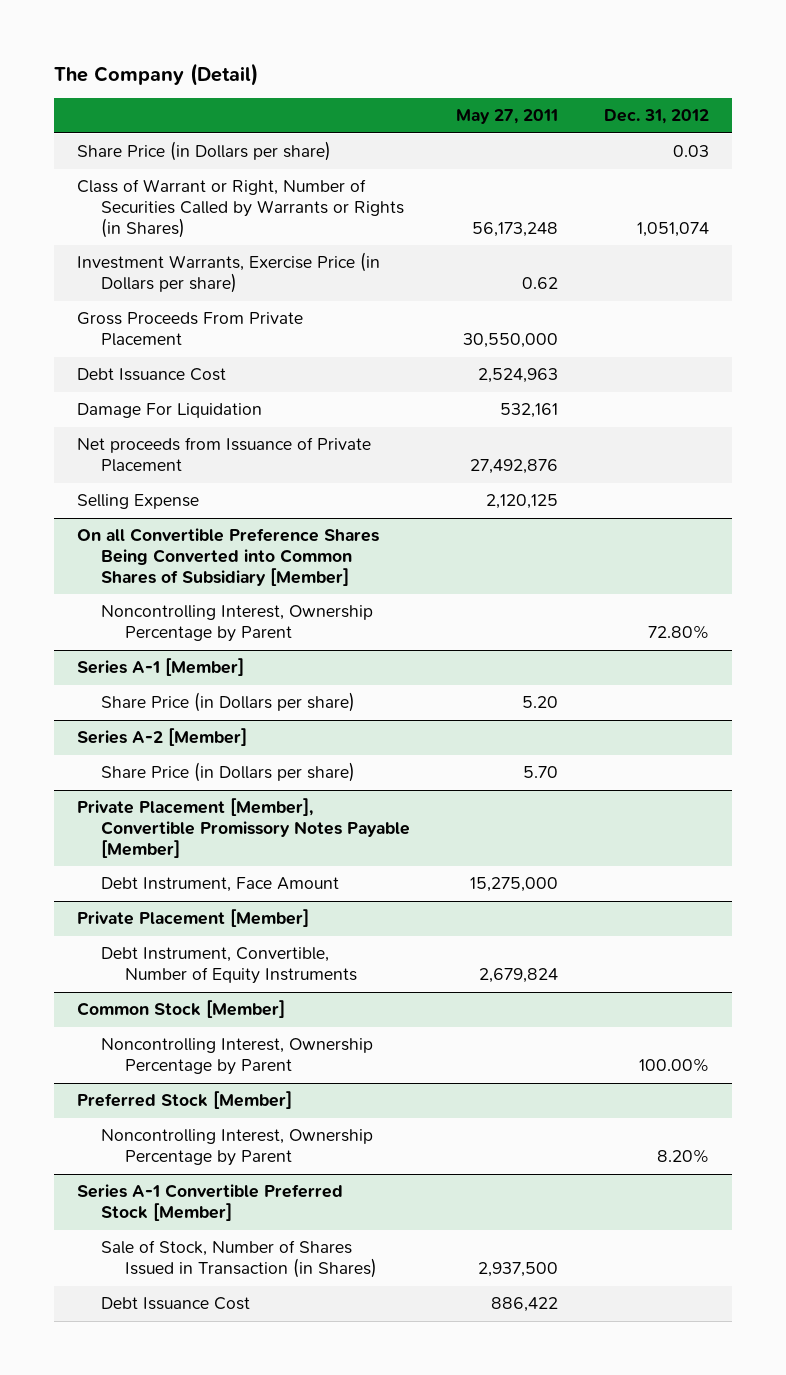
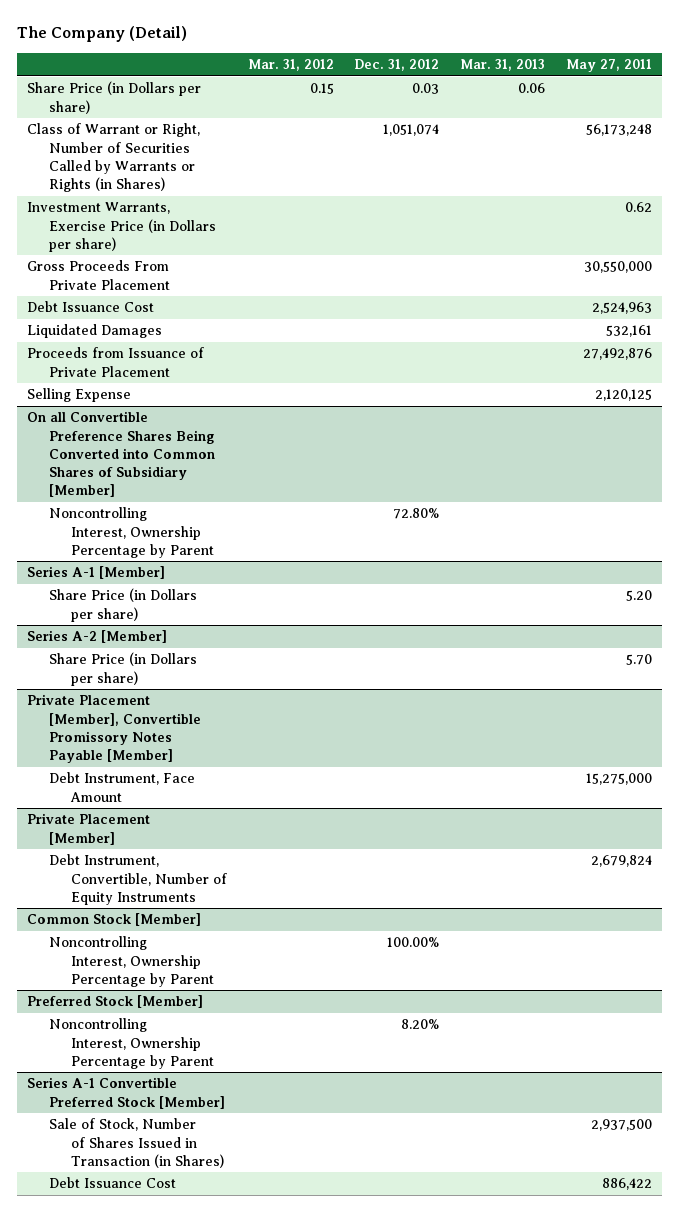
none -> [247,58,334,71] Mar. 31, 2012
none -> [460,58,546,71] Mar. 31, 2013
[76,403,262,419] Damage For Liquidation -> [26,324,162,339] Liquidated Damages
[76,437,371,473] Net proceeds from Issuance of Private Placement -> [26,347,204,377] Proceeds from Issuance of Private Placement

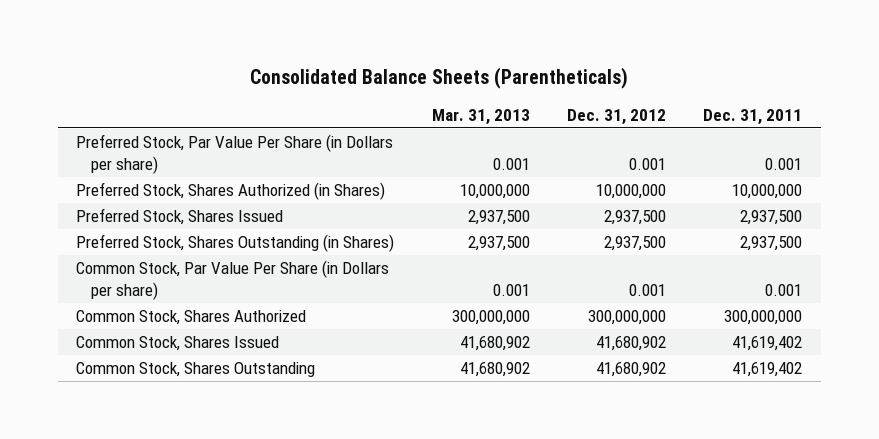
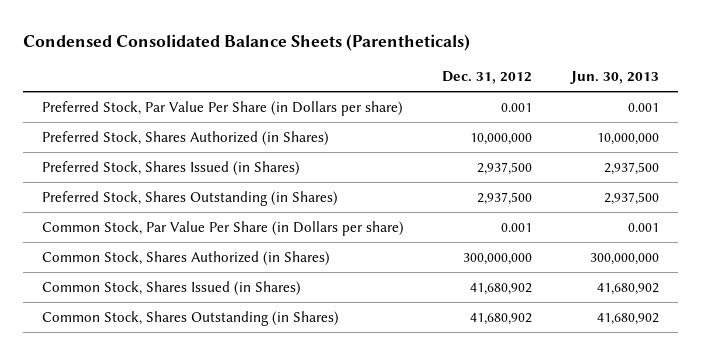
[250,67,629,90] Consolidated Balance Sheets (Parentheticals) -> [23,33,471,51] Condensed Consolidated Balance Sheets (Parentheticals)
[431,108,530,125] Mar. 31, 2013 -> none
[703,108,803,125] Dec. 31, 2011 -> none
none -> [569,71,659,85] Jun. 30, 2013
[76,208,284,226] Preferred Stock, Shares Issued -> [42,160,301,176] Preferred Stock, Shares Issued (in Shares)
[76,310,307,326] Common Stock, Shares Authorized -> [42,250,331,266] Common Stock, Shares Authorized (in Shares)
[76,336,280,352] Common Stock, Shares Issued -> [42,280,302,296] Common Stock, Shares Issued (in Shares)
[76,362,316,378] Common Stock, Shares Outstanding -> [42,310,340,326] Common Stock, Shares Outstanding (in Shares)

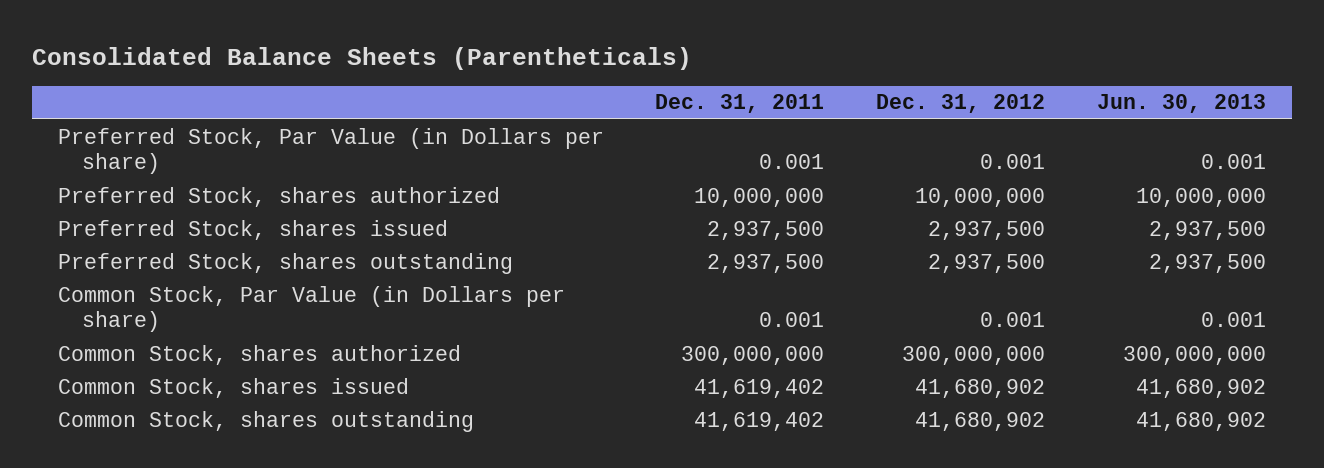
[23,33,471,51] Condensed Consolidated Balance Sheets (Parentheticals) -> [31,46,692,70] Consolidated Balance Sheets (Parentheticals)
none -> [655,94,825,114] Dec. 31, 2011
[42,100,404,116] Preferred Stock, Par Value Per Share (in Dollars per share) -> [57,127,604,175] Preferred Stock, Par Value (in Dollars per share)
[42,130,330,146] Preferred Stock, Shares Authorized (in Shares) -> [57,186,500,207] Preferred Stock, shares authorized
[42,160,301,176] Preferred Stock, Shares Issued (in Shares) -> [57,219,448,240] Preferred Stock, shares issued
[42,190,339,206] Preferred Stock, Shares Outstanding (in Shares) -> [57,252,513,274] Preferred Stock, shares outstanding
[42,220,405,236] Common Stock, Par Value Per Share (in Dollars per share) -> [57,285,565,333] Common Stock, Par Value (in Dollars per share)
[42,250,331,266] Common Stock, Shares Authorized (in Shares) -> [57,344,461,365] Common Stock, shares authorized
[42,280,302,296] Common Stock, Shares Issued (in Shares) -> [57,377,409,398] Common Stock, shares issued
[42,310,340,326] Common Stock, Shares Outstanding (in Shares) -> [57,410,474,432] Common Stock, shares outstanding

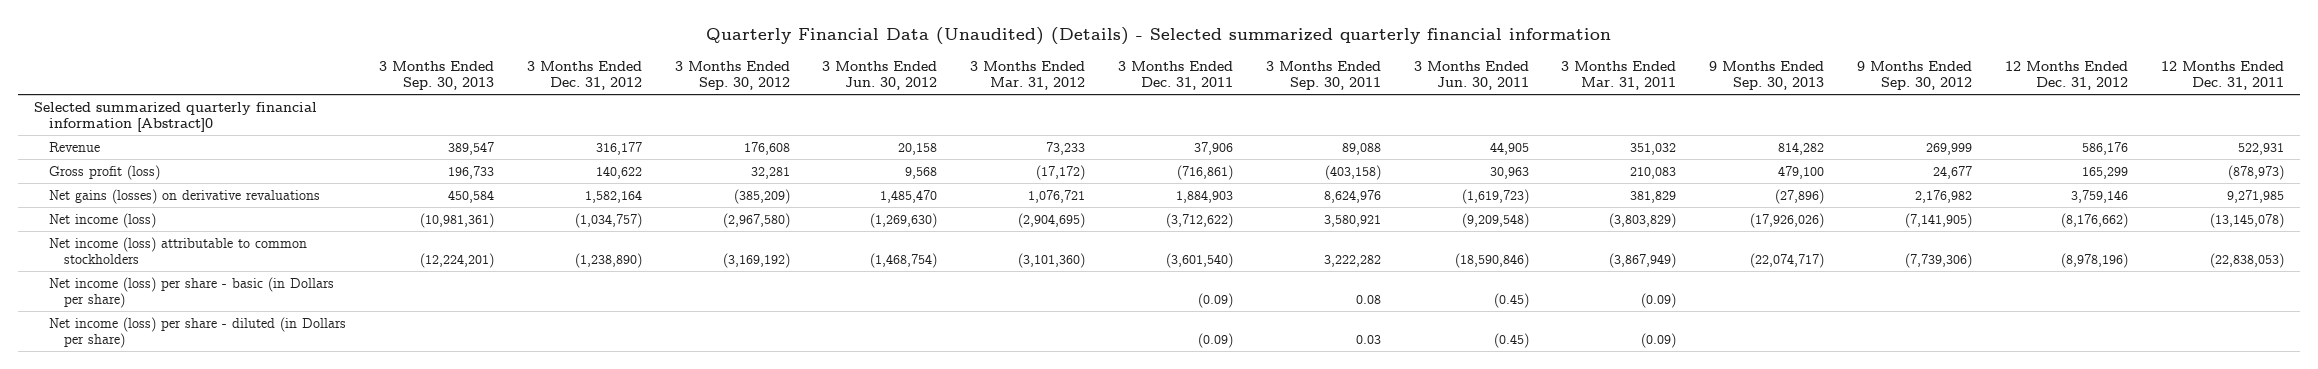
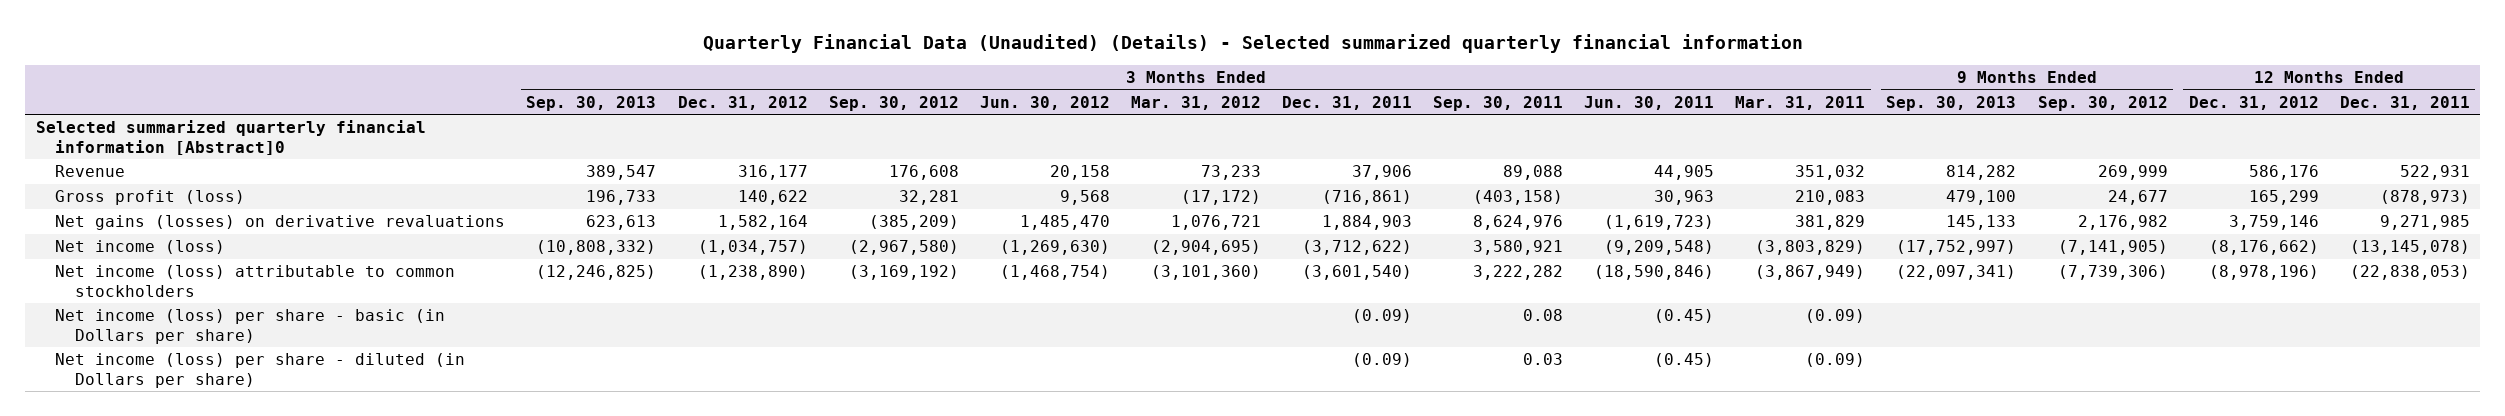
[448,189,495,203] 450,584 -> [586,215,657,231] 623,613
[1775,188,1825,204] (27,896) -> [1946,215,2017,231] 145,133
[420,212,495,228] (10,981,361) -> [536,240,657,256] (10,808,332)
[1750,212,1825,228] (17,926,026) -> [1896,240,2017,256] (17,752,997)
[420,253,495,269] (12,224,201) -> [536,265,657,281] (12,246,825)
[1750,253,1825,269] (22,074,717) -> [1896,265,2017,281] (22,097,341)

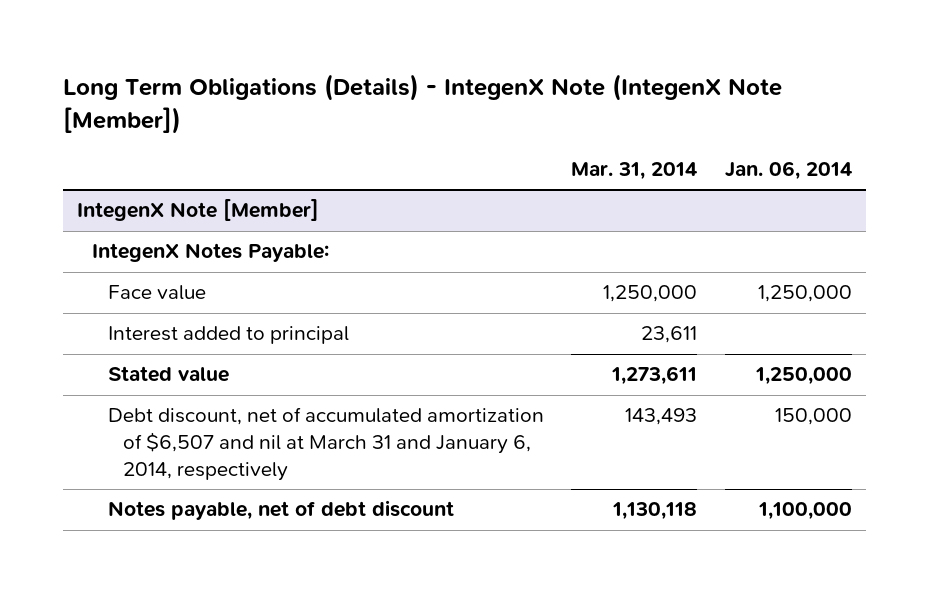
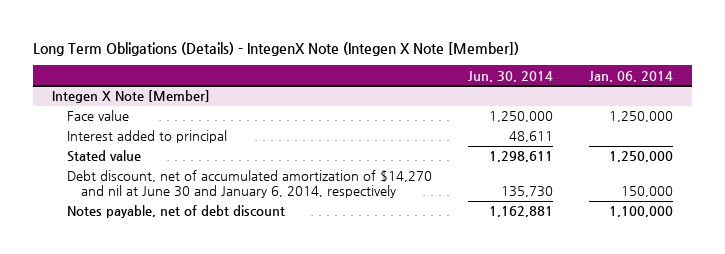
[63,74,783,134] Long Term Obligations (Details) - IntegenX Note (IntegenX Note [Member]) -> [33,41,520,56] Long Term Obligations (Details) - IntegenX Note (Integen X Note [Member])
[571,161,698,180] Mar. 31, 2014 -> none
none -> [468,70,554,82] Jun. 30, 2014
[76,199,319,222] IntegenX Note [Member] -> none
[92,243,330,263] IntegenX Notes Payable: -> none
none -> [51,90,210,104] Integen X Note [Member]
[107,407,544,481] Debt discount, net of accumulated amortization of $6,507 and nil at March 31 and January 6, 2014, respectively -> [66,170,432,199] Debt discount, net of accumulated amortization of $14,270 and nil at June 30 and January 6, 2014, respectively

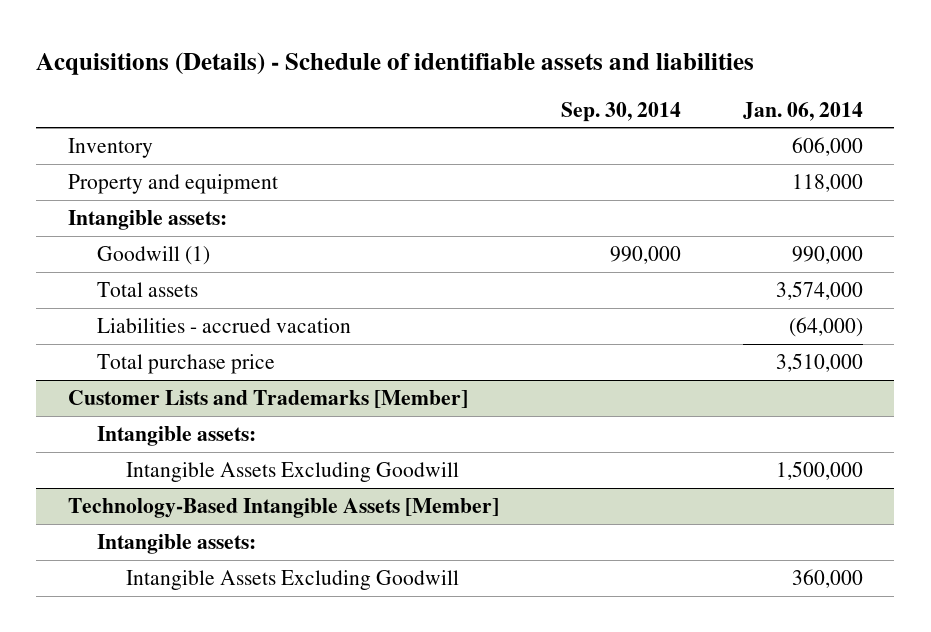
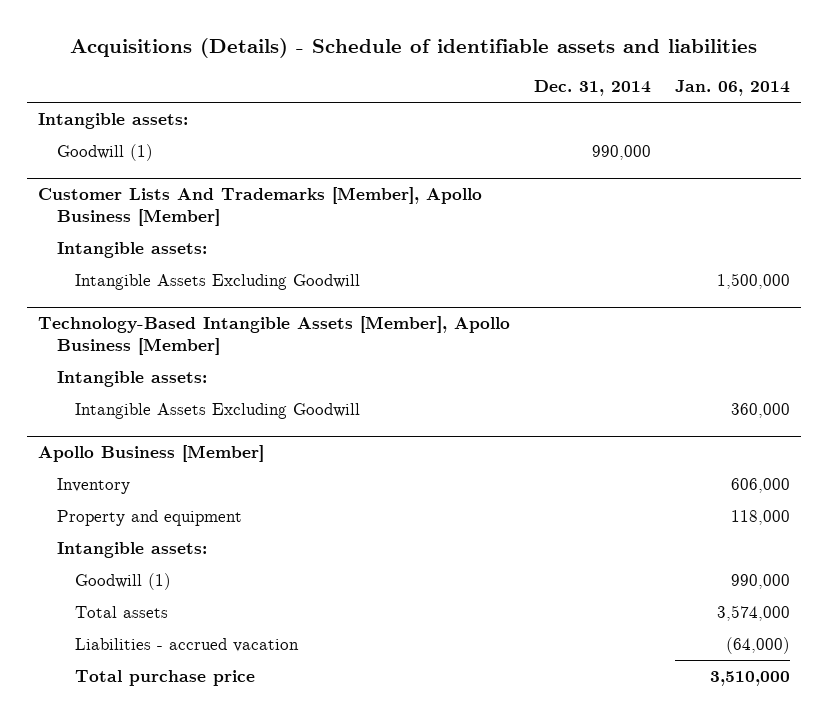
[560,101,681,122] Sep. 30, 2014 -> none
none -> [534,80,652,97] Dec. 31, 2014
none -> [38,112,189,129] Intangible assets:
none -> [56,143,153,161] Goodwill (1)
none -> [38,186,483,226] Customer Lists And Trademarks [Member], Apollo Business [Member]
none -> [56,241,207,258] Intangible assets:
none -> [75,273,361,290] Intangible Assets Excluding Goodwill
none -> [38,315,511,355] Technology-Based Intangible Assets [Member], Apollo Business [Member]
none -> [56,370,207,387] Intangible assets:
none -> [75,402,361,419] Intangible Assets Excluding Goodwill
none -> [38,444,265,462] Apollo Business [Member]
[67,389,468,408] Customer Lists and Trademarks [Member] -> none
[96,425,256,446] Intangible assets: -> none
[126,461,460,482] Intangible Assets Excluding Goodwill -> none
[67,497,499,518] Technology-Based Intangible Assets [Member] -> none
[96,533,256,554] Intangible assets: -> none
[126,569,460,590] Intangible Assets Excluding Goodwill -> none

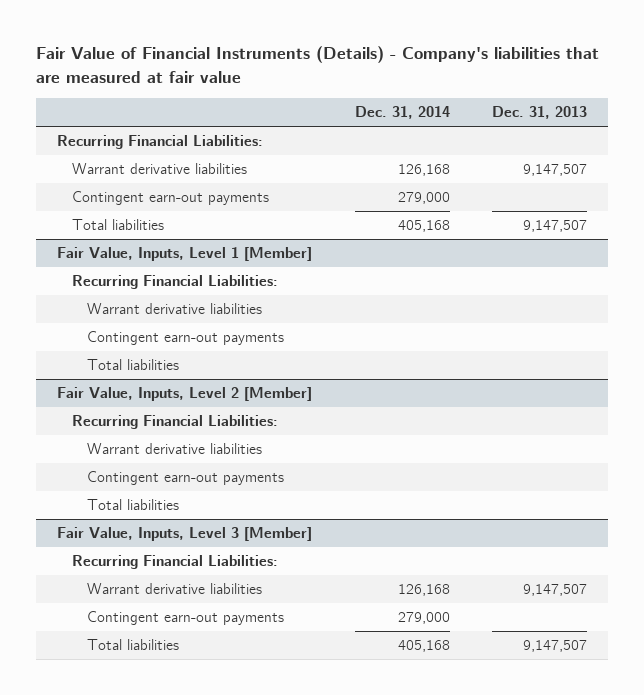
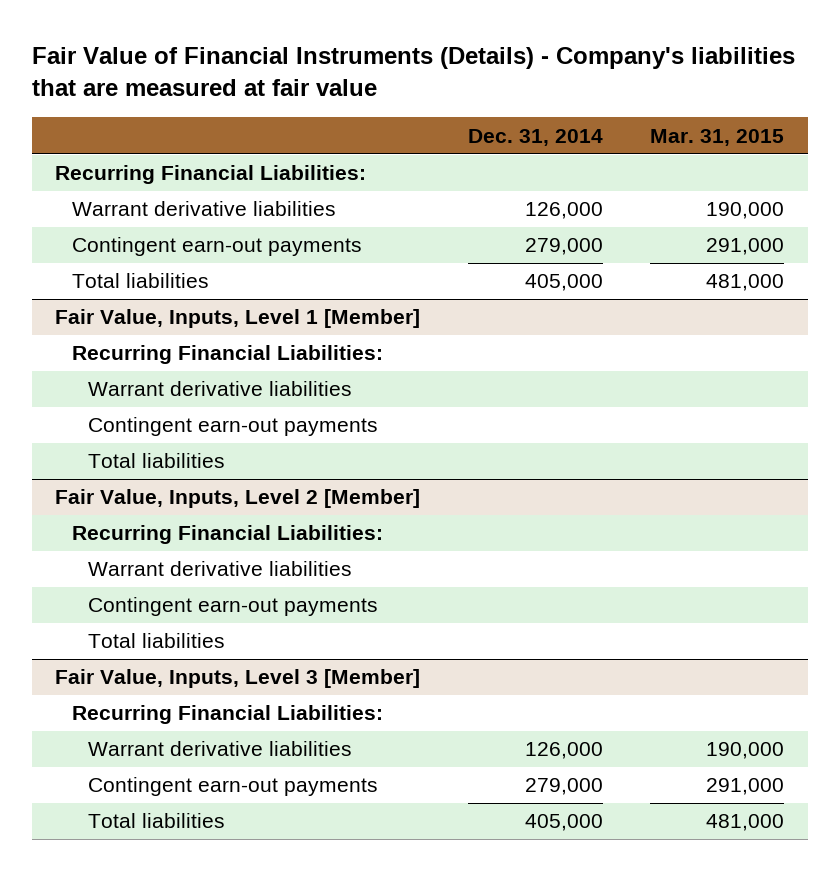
[491,106,587,120] Dec. 31, 2013 -> none
none -> [650,128,785,146] Mar. 31, 2015
[397,164,450,177] 126,168 -> [524,202,603,220] 126,000
[397,220,450,233] 405,168 -> [524,274,603,292] 405,000
[397,584,450,597] 126,168 -> [524,742,603,760] 126,000
[397,640,450,653] 405,168 -> [524,814,603,832] 405,000

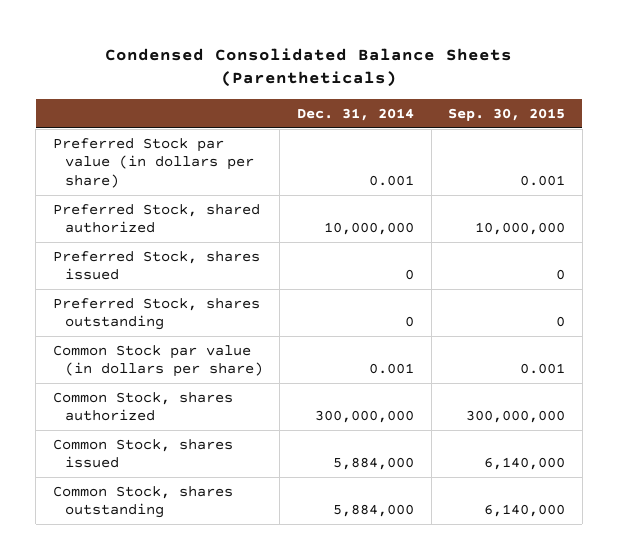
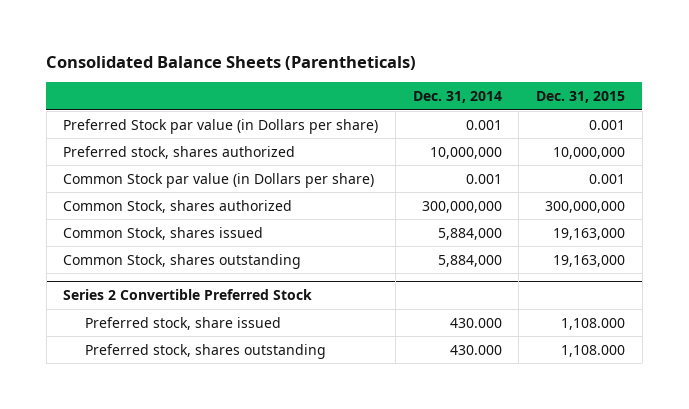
[105,47,513,88] Condensed Consolidated Balance Sheets (Parentheticals) -> [46,56,417,71] Consolidated Balance Sheets (Parentheticals)
[448,107,566,121] Sep. 30, 2015 -> none
none -> [536,91,626,104] Dec. 31, 2015
[52,251,260,281] Preferred Stock, shares issued -> none
[52,298,260,331] Preferred Stock, shares outstanding -> none
[52,138,254,188] Preferred Stock par value (in dollars per share) -> [63,118,379,134] Preferred Stock par value (in Dollars per share)
[52,204,260,234] Preferred Stock, shared authorized -> [63,145,296,159] Preferred stock, shares authorized
[52,345,263,378] Common Stock par value (in dollars per share) -> [63,172,375,188] Common Stock par value (in Dollars per share)
none -> [63,289,313,301] Series 2 Convertible Preferred Stock
none -> [85,316,282,330] Preferred stock, share issued
none -> [85,343,327,359] Preferred stock, shares outstanding

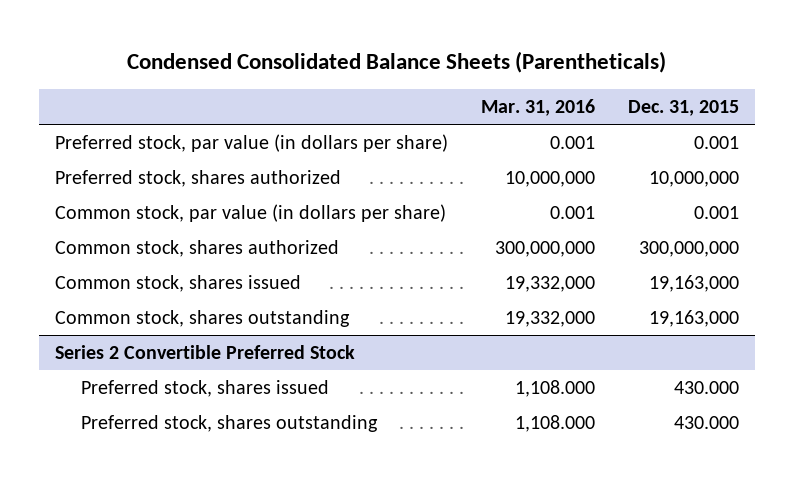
[46,56,417,71] Consolidated Balance Sheets (Parentheticals) -> [126,51,666,74] Condensed Consolidated Balance Sheets (Parentheticals)
[412,91,502,104] Dec. 31, 2014 -> none
none -> [480,99,595,117] Mar. 31, 2016
[63,118,379,134] Preferred Stock par value (in Dollars per share) -> [55,133,449,152] Preferred stock, par value (in dollars per share)
[63,172,375,188] Common Stock par value (in Dollars per share) -> [55,203,447,222] Common stock, par value (in dollars per share)
[63,199,293,213] Common Stock, shares authorized -> [55,239,340,257] Common stock, shares authorized
[63,226,264,240] Common Stock, shares issued -> [55,274,302,292] Common stock, shares issued
[63,253,302,269] Common Stock, shares outstanding -> [55,309,351,327] Common stock, shares outstanding
[85,316,282,330] Preferred stock, share issued -> [81,379,330,397] Preferred stock, shares issued
[561,317,626,330] 1,108.000 -> [673,380,739,394] 430.000
[561,344,626,357] 1,108.000 -> [673,415,739,429] 430.000

